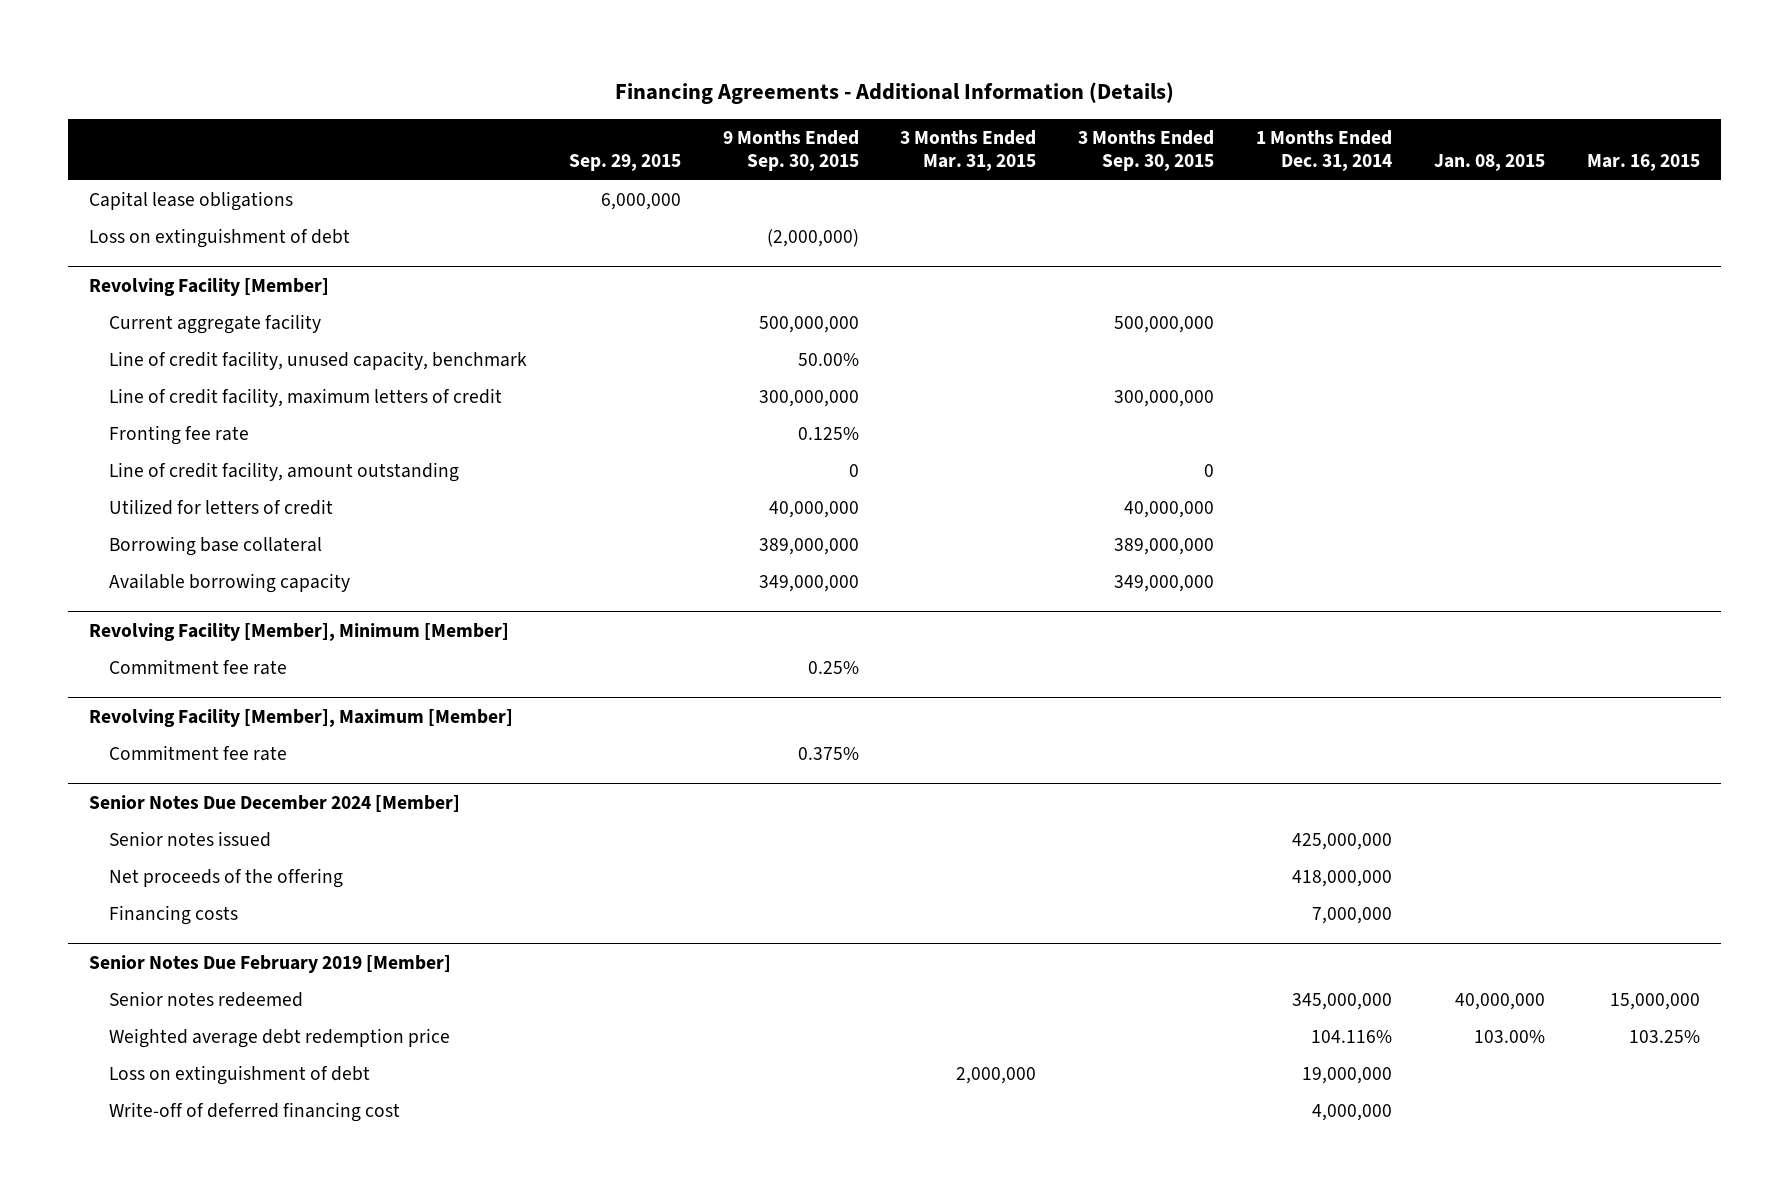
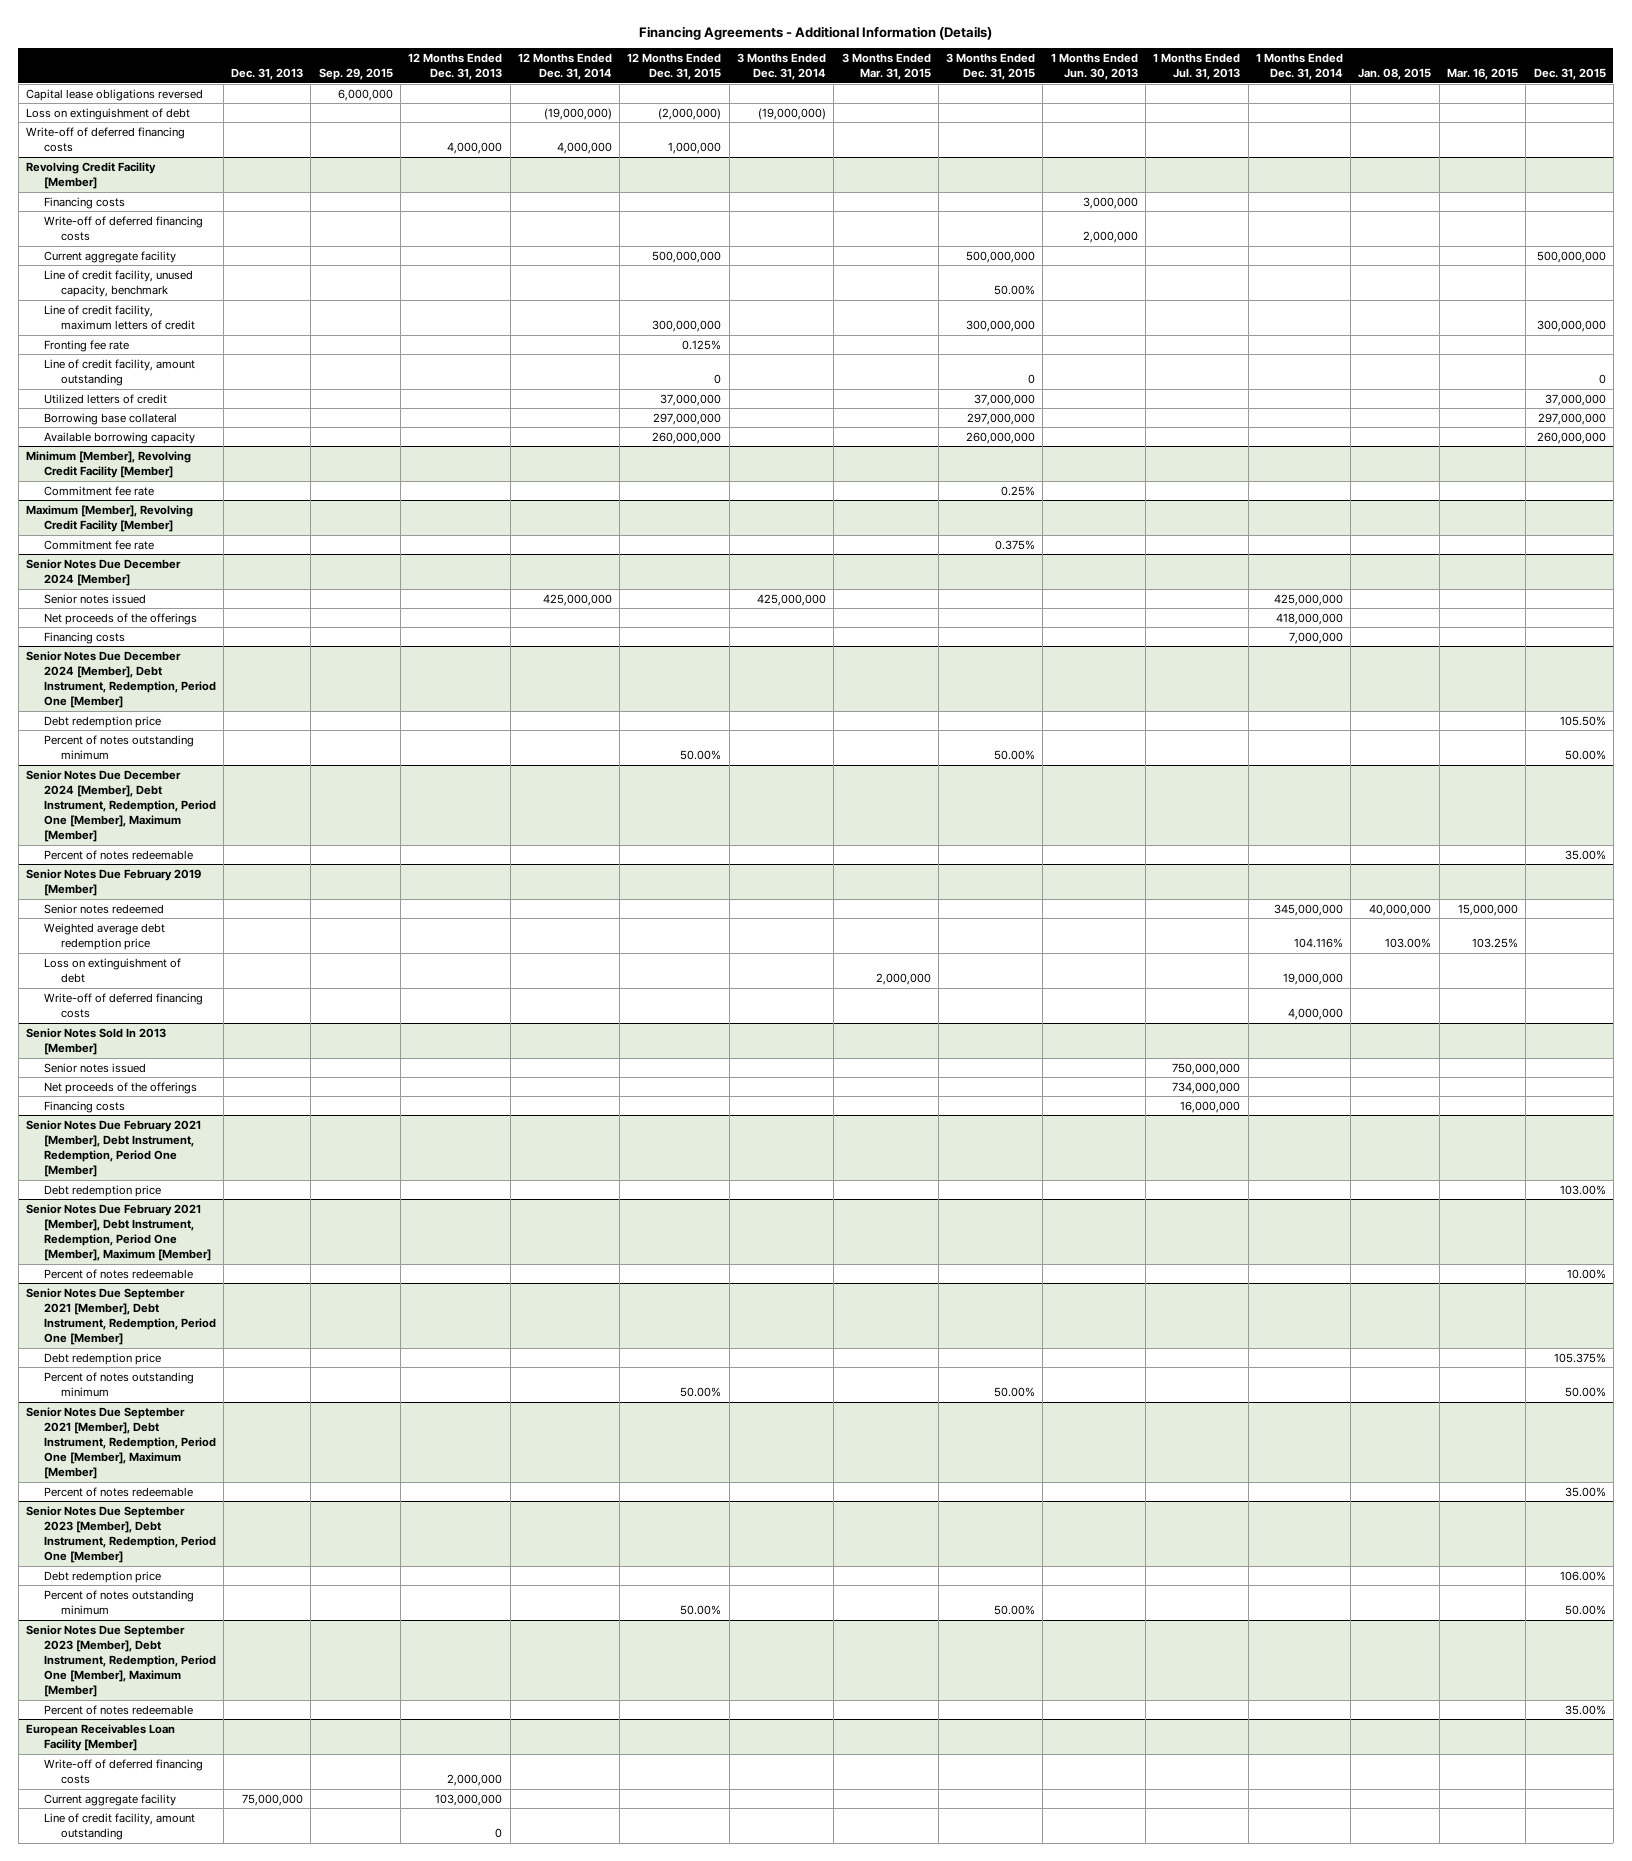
[722,129,859,172] 9 Months Ended Sep. 30, 2015 -> none
[1078,129,1215,172] 3 Months Ended Sep. 30, 2015 -> none
none -> [231,68,304,81] Dec. 31, 2013
none -> [408,53,503,81] 12 Months Ended Dec. 31, 2013
none -> [517,53,612,81] 12 Months Ended Dec. 31, 2014
none -> [627,53,722,81] 12 Months Ended Dec. 31, 2015
none -> [737,53,827,81] 3 Months Ended Dec. 31, 2014
none -> [946,53,1036,81] 3 Months Ended Dec. 31, 2015
none -> [1050,53,1138,81] 1 Months Ended Jun. 30, 2013
none -> [1153,53,1241,81] 1 Months Ended Jul. 31, 2013
none -> [1533,68,1606,81] Dec. 31, 2015
[89,191,294,212] Capital lease obligations -> [26,88,204,101] Capital lease obligations reversed
none -> [26,126,186,152] Write-off of deferred financing costs
[89,277,330,296] Revolving Facility [Member] -> [26,161,157,189] Revolving Credit Facility [Member]
none -> [43,196,125,209] Financing costs
none -> [43,215,203,241] Write-off of deferred financing costs
[108,499,333,516] Utilized for letters of credit -> [43,393,167,404] Utilized letters of credit
[89,622,510,641] Revolving Facility [Member], Minimum [Member] -> [26,450,192,478] Minimum [Member], Revolving Credit Facility [Member]
[89,708,514,727] Revolving Facility [Member], Maximum [Member] -> [26,504,194,532] Maximum [Member], Revolving Credit Facility [Member]
[108,868,343,889] Net proceeds of the offering -> [43,612,197,625] Net proceeds of the offerings
none -> [26,650,216,708] Senior Notes Due December 2024 [Member], Debt Instrument, Redemption, Period One [Member]
none -> [43,715,161,728] Debt redemption price
none -> [43,734,194,760] Percent of notes outstanding minimum
none -> [26,769,216,843] Senior Notes Due December 2024 [Member], Debt Instrument, Redemption, Period One [Member], Maximum [Member]
none -> [43,849,193,860] Percent of notes redeemable
[108,1102,400,1123] Write-off of deferred financing cost -> [43,992,203,1018] Write-off of deferred financing costs
none -> [26,1027,167,1055] Senior Notes Sold In 2013 [Member]
none -> [43,1062,146,1073] Senior notes issued
none -> [43,1081,197,1094] Net proceeds of the offerings
none -> [43,1100,125,1113] Financing costs
none -> [26,1119,202,1177] Senior Notes Due February 2021 [Member], Debt Instrument, Redemption, Period One [Member]
none -> [43,1184,161,1197] Debt redemption price
none -> [26,1203,211,1261] Senior Notes Due February 2021 [Member], Debt Instrument, Redemption, Period One [Member], Maximum [Member]
none -> [43,1268,193,1279] Percent of notes redeemable
none -> [26,1287,216,1345] Senior Notes Due September 2021 [Member], Debt Instrument, Redemption, Period One [Member]
none -> [43,1352,161,1365] Debt redemption price
none -> [43,1371,194,1397] Percent of notes outstanding minimum
none -> [26,1406,216,1480] Senior Notes Due September 2021 [Member], Debt Instrument, Redemption, Period One [Member], Maximum [Member]
none -> [43,1486,193,1497] Percent of notes redeemable
none -> [26,1505,216,1563] Senior Notes Due September 2023 [Member], Debt Instrument, Redemption, Period One [Member]
none -> [43,1570,161,1583] Debt redemption price
none -> [43,1589,194,1615] Percent of notes outstanding minimum
none -> [26,1624,216,1698] Senior Notes Due September 2023 [Member], Debt Instrument, Redemption, Period One [Member], Maximum [Member]
none -> [43,1704,193,1715] Percent of notes redeemable
none -> [26,1723,176,1751] European Receivables Loan Facility [Member]
none -> [43,1758,203,1784] Write-off of deferred financing costs
none -> [43,1793,176,1806] Current aggregate facility
none -> [43,1812,195,1840] Line of credit facility, amount outstanding

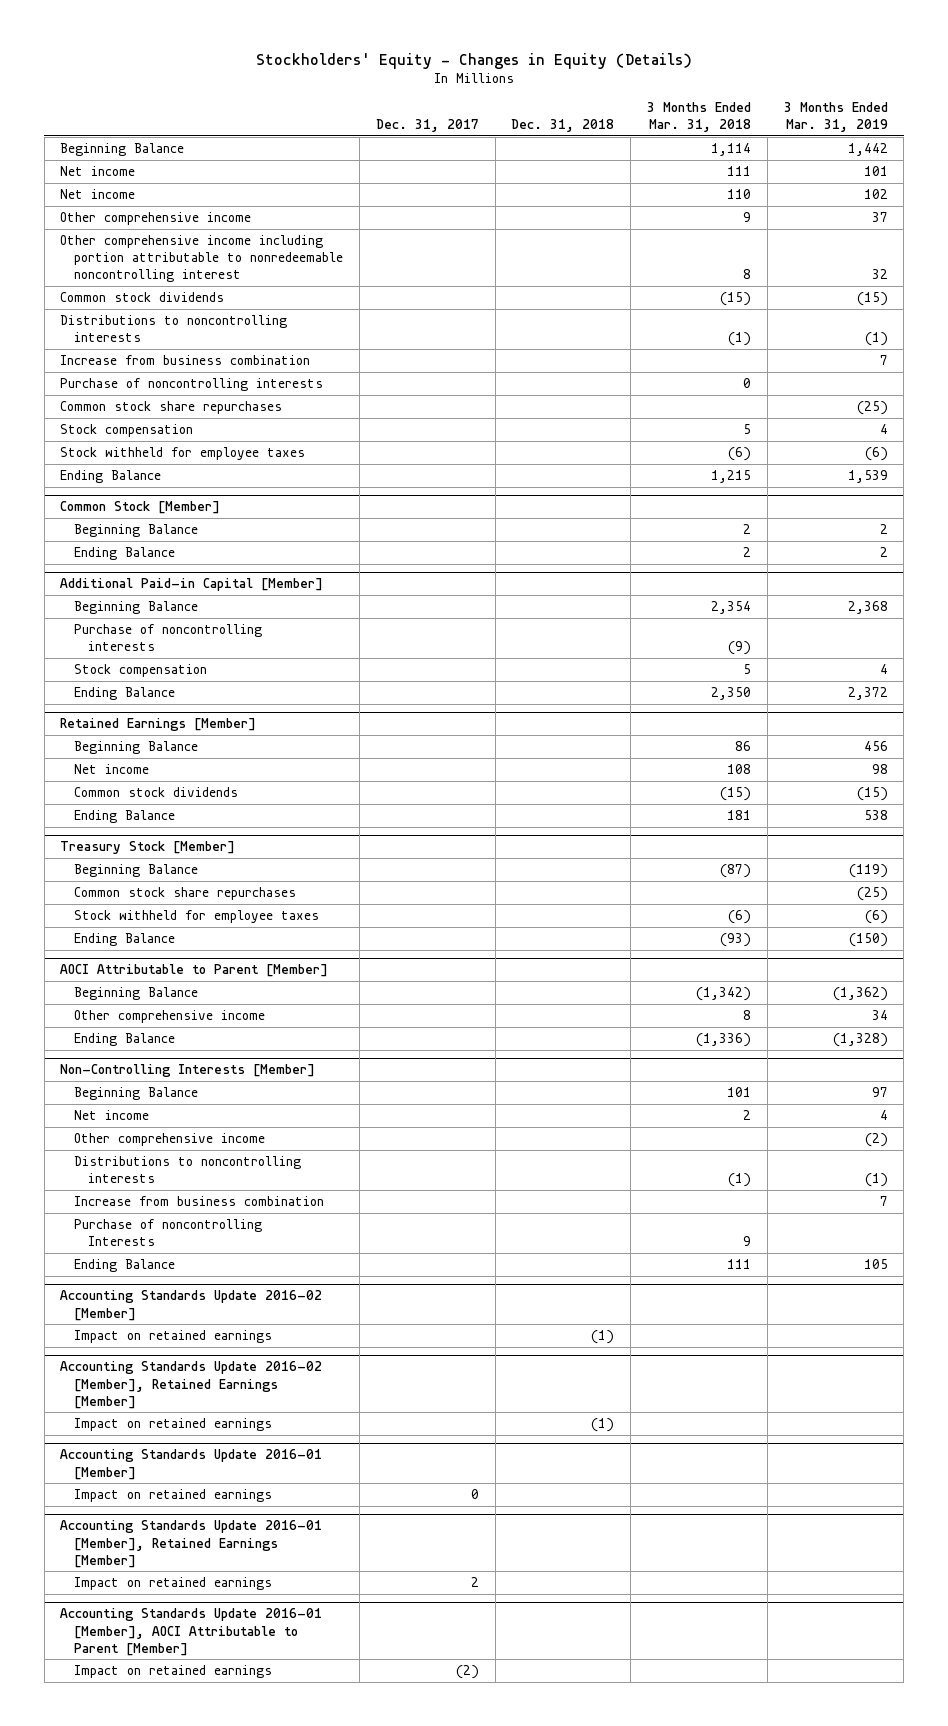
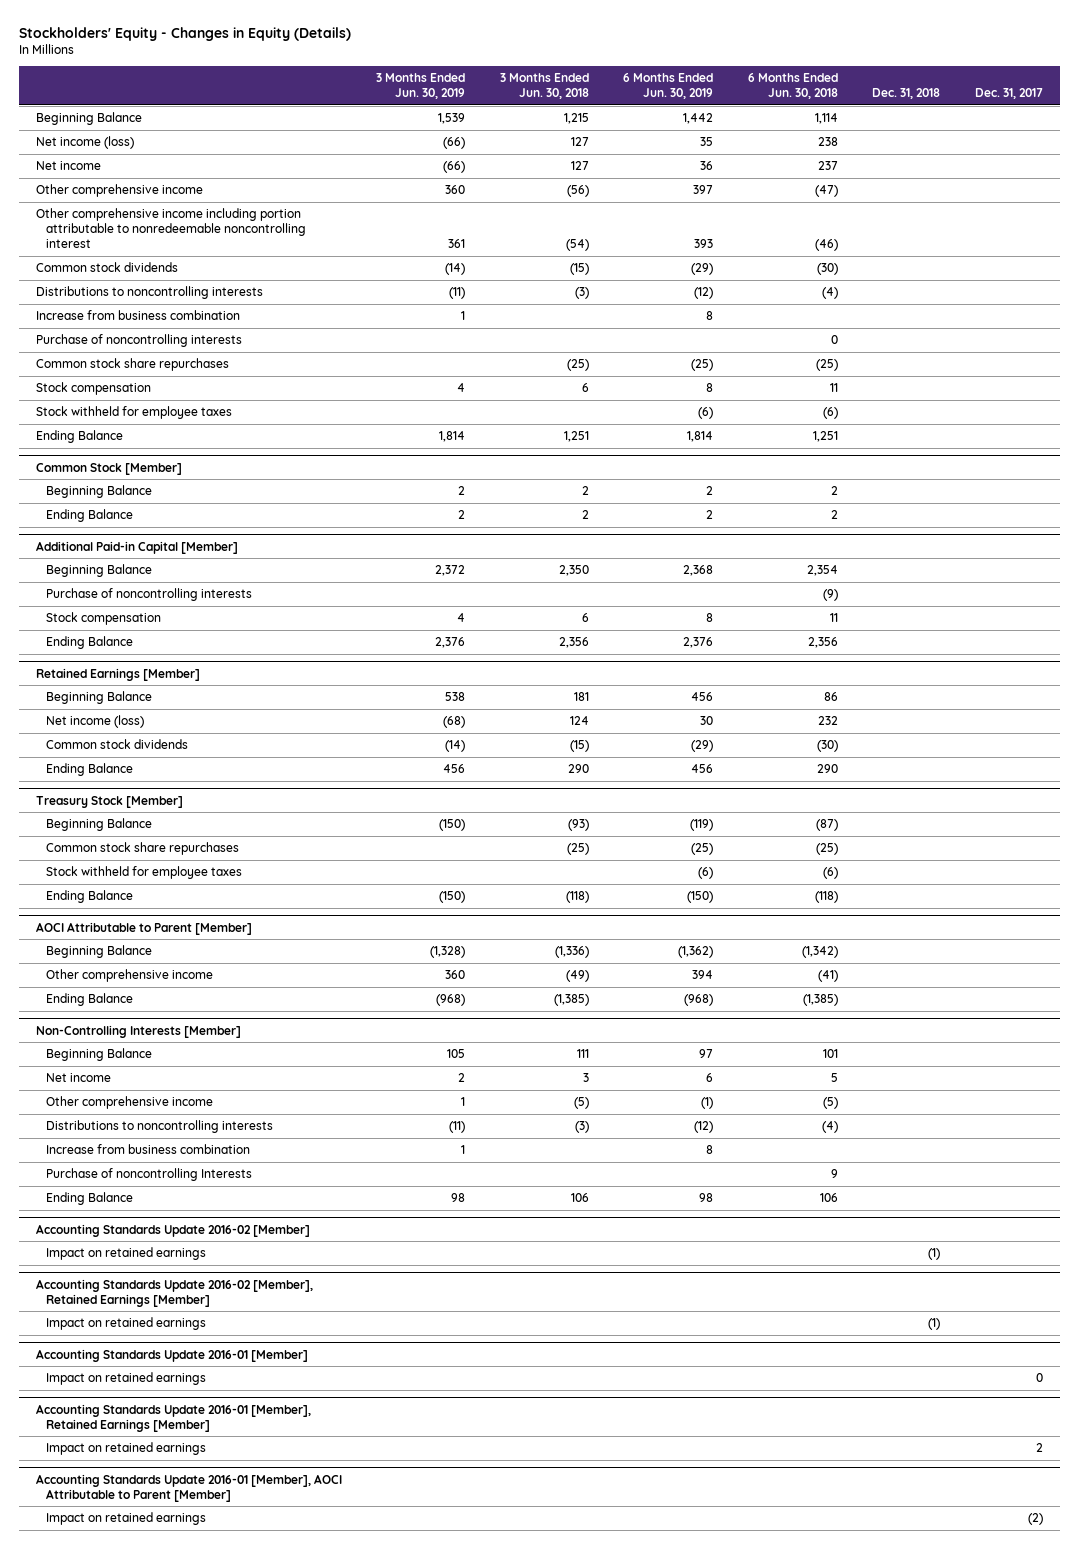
[646,102,751,133] 3 Months Ended Mar. 31, 2018 -> none
[783,102,888,133] 3 Months Ended Mar. 31, 2019 -> none
none -> [376,73,466,100] 3 Months Ended Jun. 30, 2019
none -> [499,73,589,100] 3 Months Ended Jun. 30, 2018
none -> [623,73,714,100] 6 Months Ended Jun. 30, 2019
none -> [747,73,838,100] 6 Months Ended Jun. 30, 2018
[60,165,136,176] Net income -> [35,136,134,150] Net income (loss)
[74,763,150,774] Net income -> [46,715,145,729] Net income (loss)

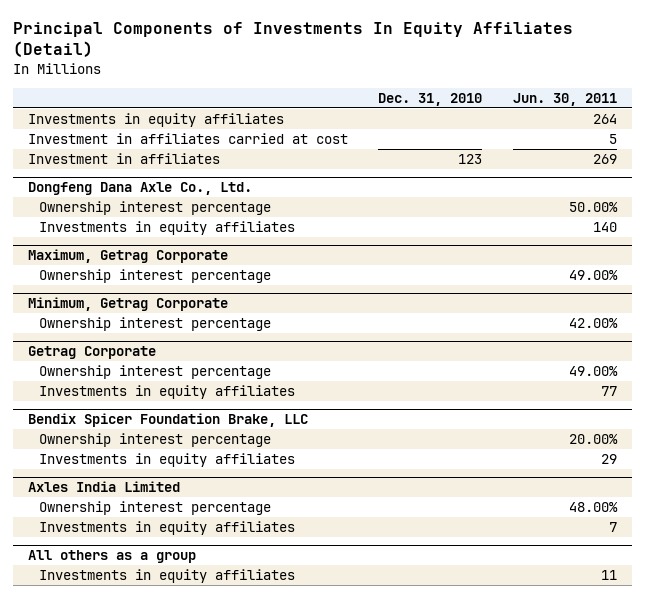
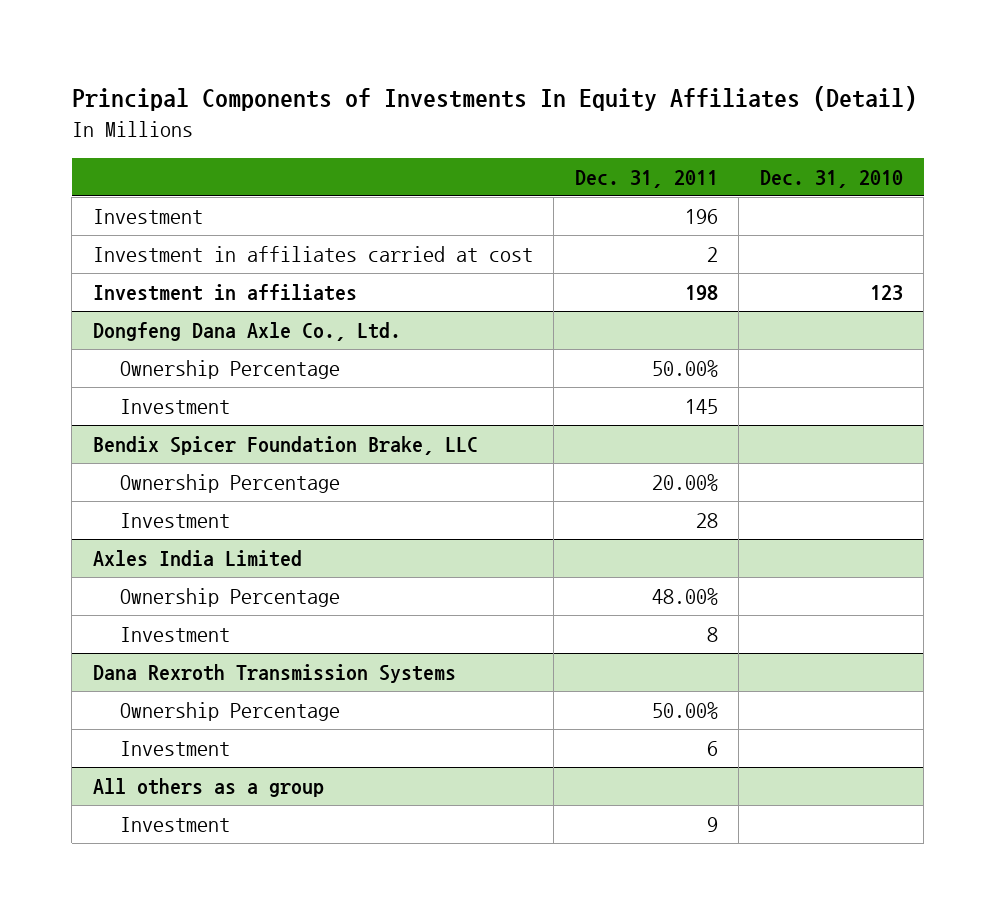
[513,92,618,106] Jun. 30, 2011 -> none
none -> [574,169,718,188] Dec. 31, 2011
[27,113,284,128] Investments in equity affiliates -> [92,208,203,224] Investment
[27,249,228,264] Maximum, Getrag Corporate -> none
[38,269,271,284] Ownership interest percentage -> none
[27,297,228,312] Minimum, Getrag Corporate -> none
[38,317,271,332] Ownership interest percentage -> none
[27,346,156,360] Getrag Corporate -> none
[38,365,271,380] Ownership interest percentage -> none
[38,385,295,400] Investments in equity affiliates -> none
[38,201,271,216] Ownership interest percentage -> [119,359,340,379] Ownership Percentage
[38,221,295,236] Investments in equity affiliates -> [119,398,230,414] Investment
[38,433,271,448] Ownership interest percentage -> [119,473,340,493] Ownership Percentage
[38,453,295,468] Investments in equity affiliates -> [119,512,230,528] Investment
[38,501,271,516] Ownership interest percentage -> [119,587,340,607] Ownership Percentage
[38,521,295,536] Investments in equity affiliates -> [119,626,230,642] Investment
none -> [92,663,456,683] Dana Rexroth Transmission Systems
none -> [119,701,340,721] Ownership Percentage
none -> [119,740,230,756] Investment
[38,569,295,584] Investments in equity affiliates -> [119,816,230,832] Investment

